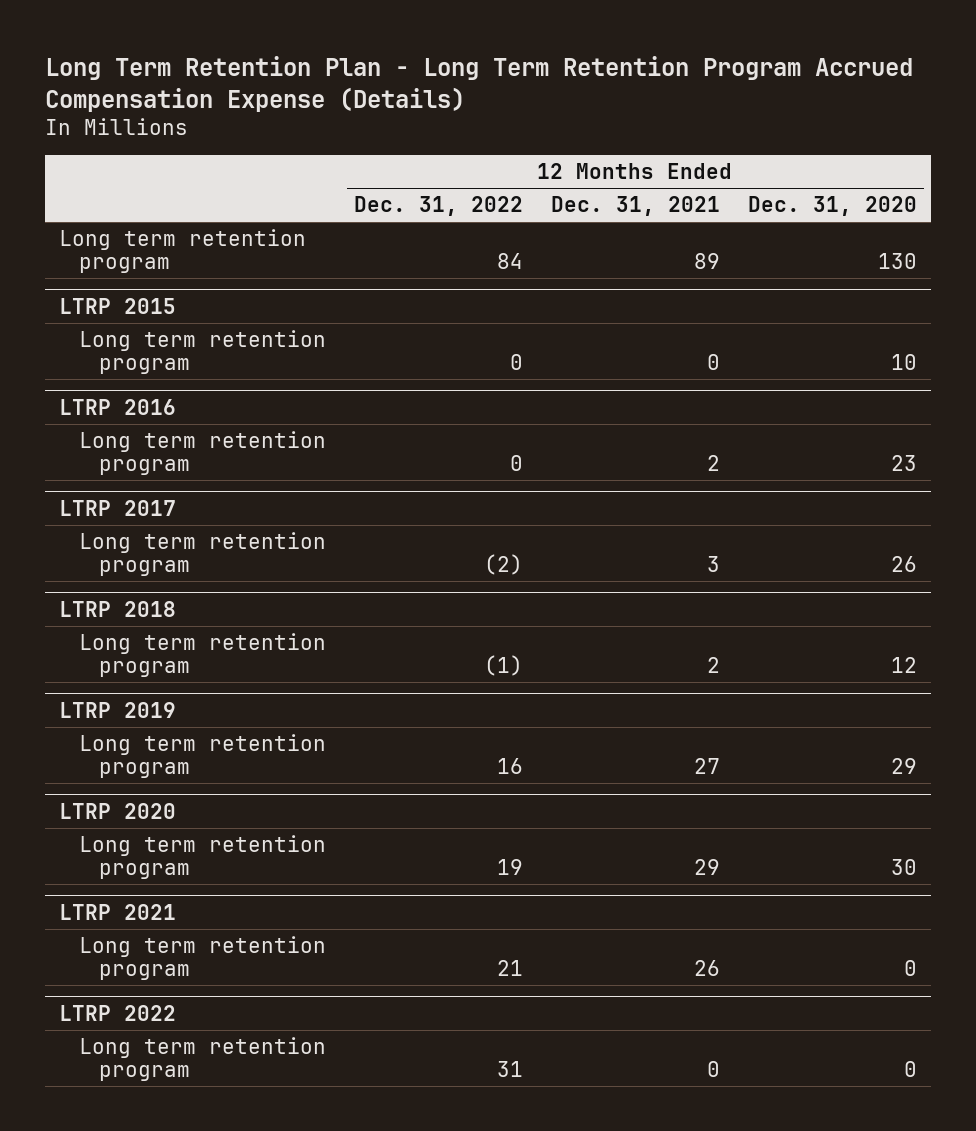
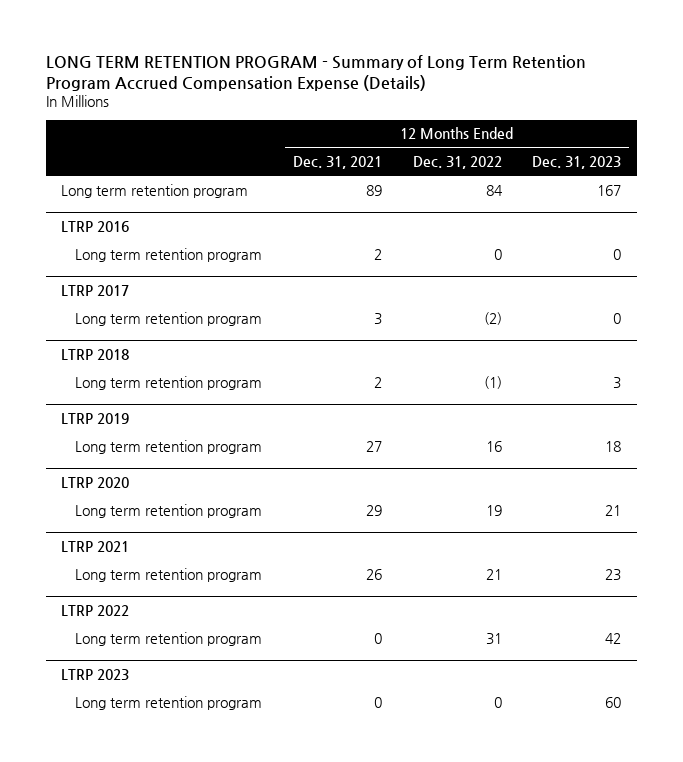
[44,56,913,112] Long Term Retention Plan - Long Term Retention Program Accrued Compensation Expense (Details) -> [45,54,586,91] LONG TERM RETENTION PROGRAM - Summary of Long Term Retention Program Accrued Compensation Expense (Details)
[747,196,917,217] Dec. 31, 2020 -> none
none -> [532,156,622,170] Dec. 31, 2023
[58,297,176,314] LTRP 2015 -> none
[78,329,326,375] Long term retention program -> none
none -> [61,669,130,681] LTRP 2023
none -> [75,695,263,710] Long term retention program

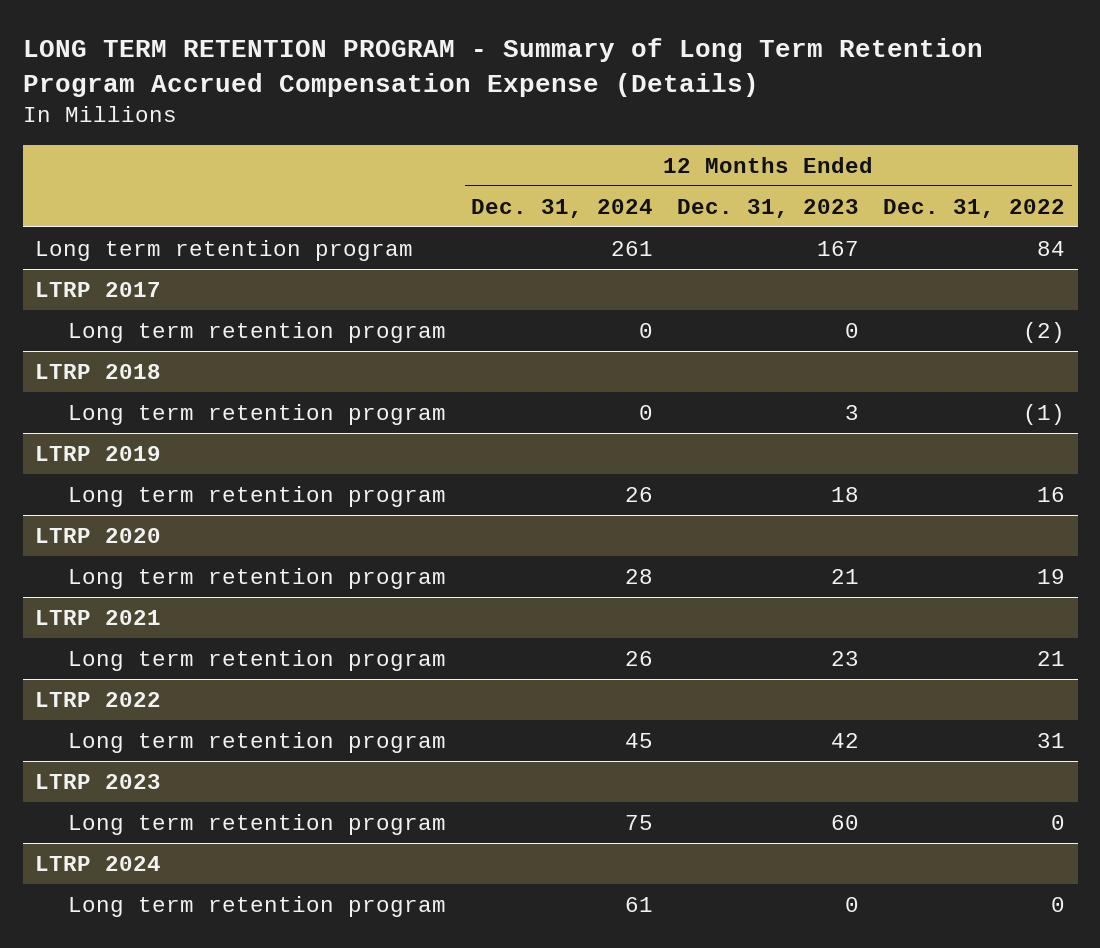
[292,156,382,170] Dec. 31, 2021 -> none
none -> [470,198,653,218] Dec. 31, 2024
[61,221,130,233] LTRP 2016 -> none
[75,247,263,262] Long term retention program -> none
none -> [34,855,161,871] LTRP 2024
none -> [68,895,447,917] Long term retention program

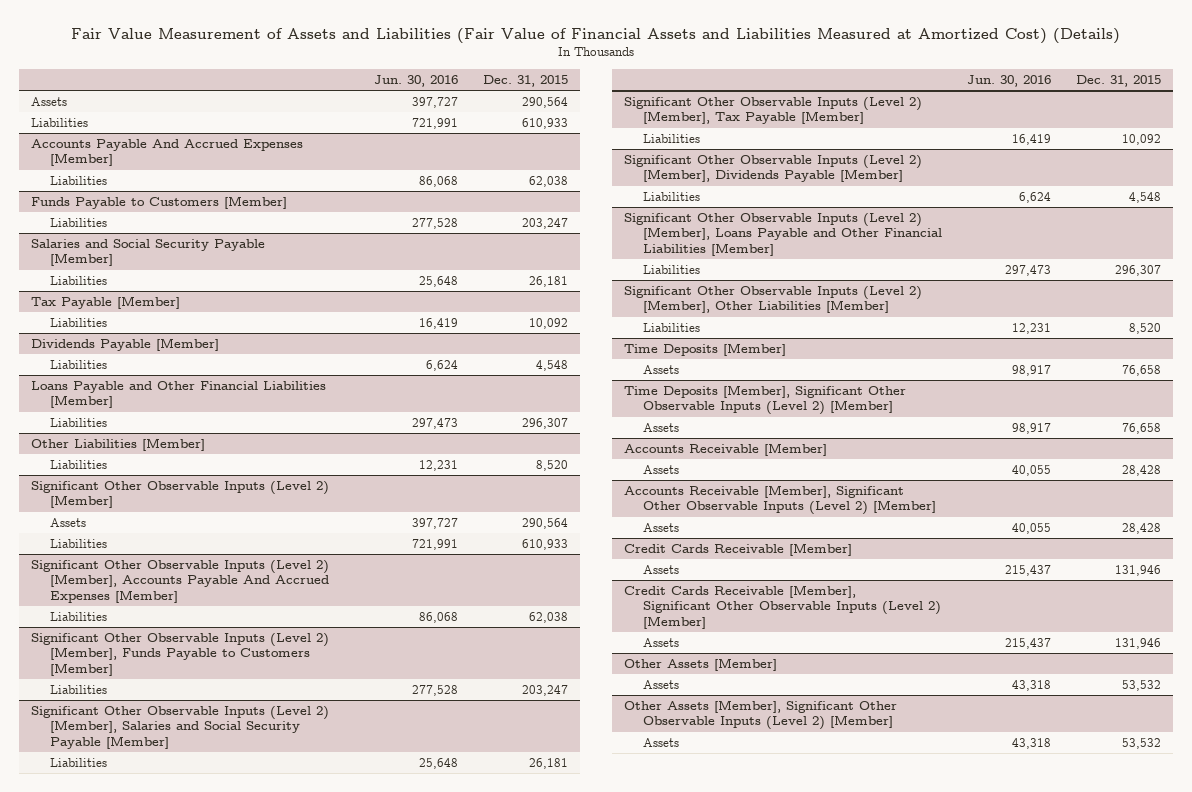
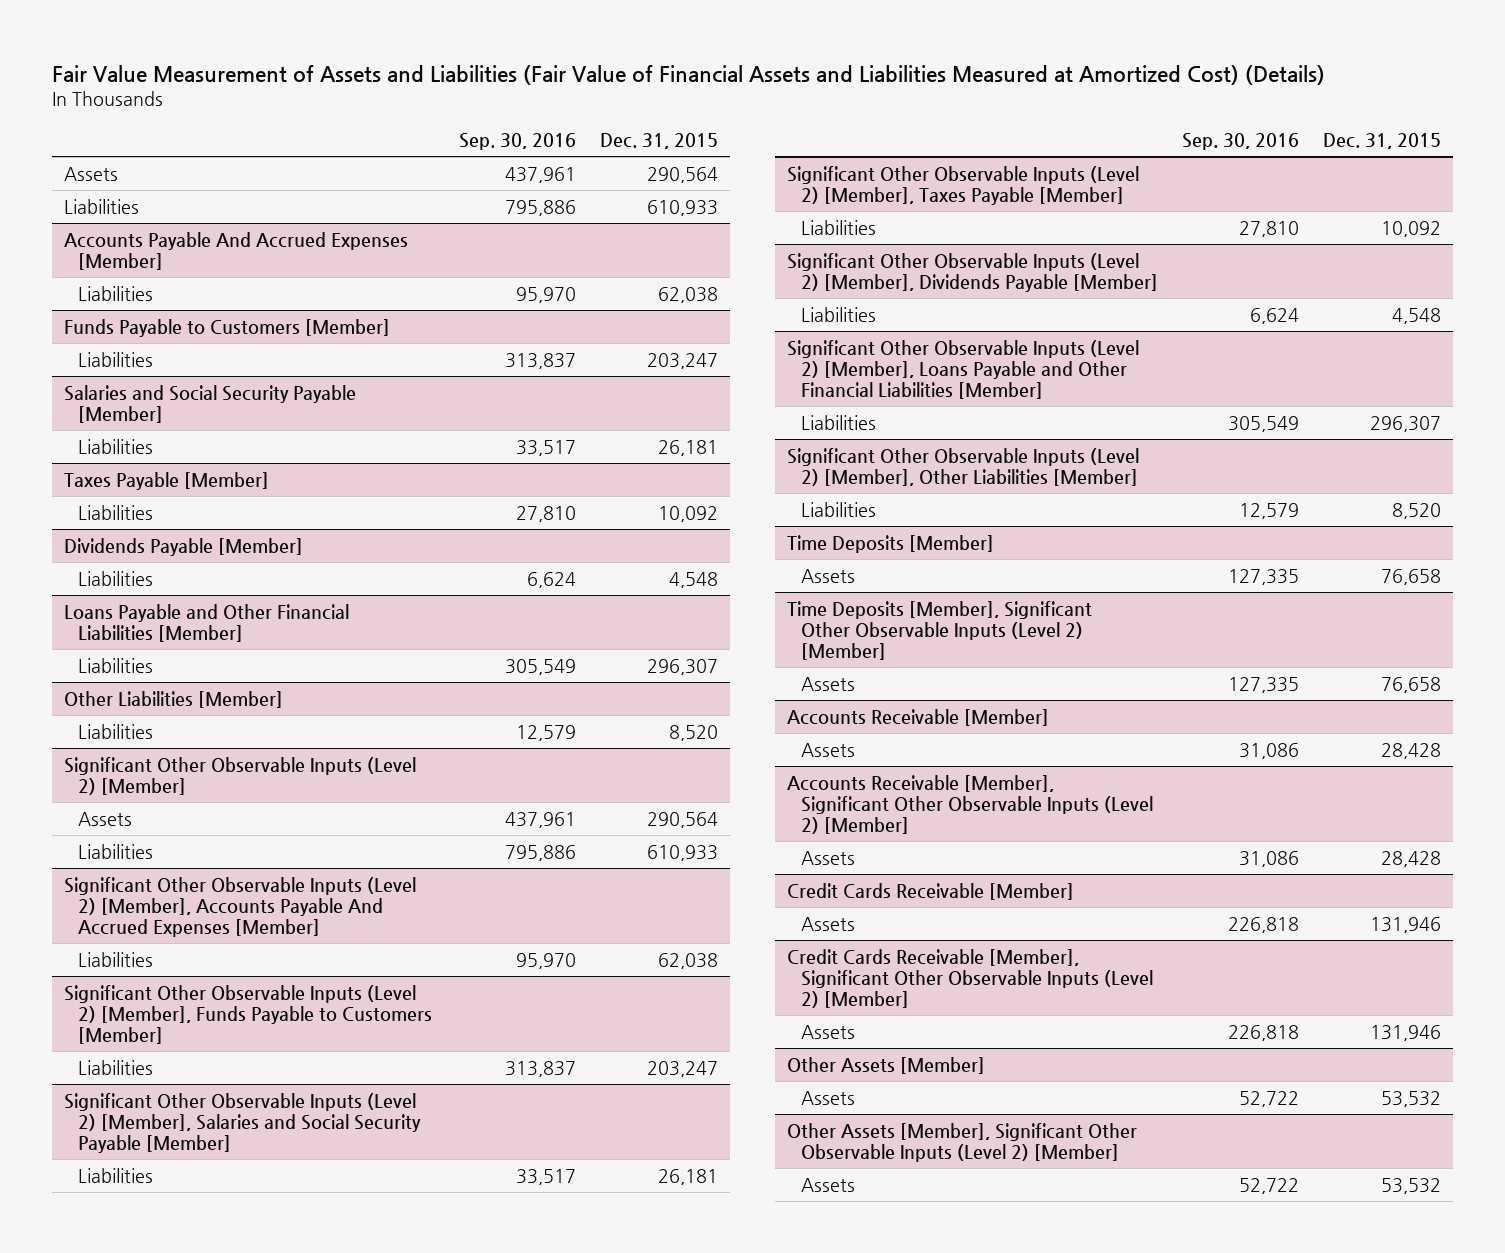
[373,74,458,87] Jun. 30, 2016 -> none
none -> [459,133,577,151] Sep. 30, 2016
[31,296,181,310] Tax Payable [Member] -> [64,471,270,490] Taxes Payable [Member]
[624,97,923,125] Significant Other Observable Inputs (Level 2) [Member], Tax Payable [Member] -> [787,165,1140,205] Significant Other Observable Inputs (Level 2) [Member], Taxes Payable [Member]

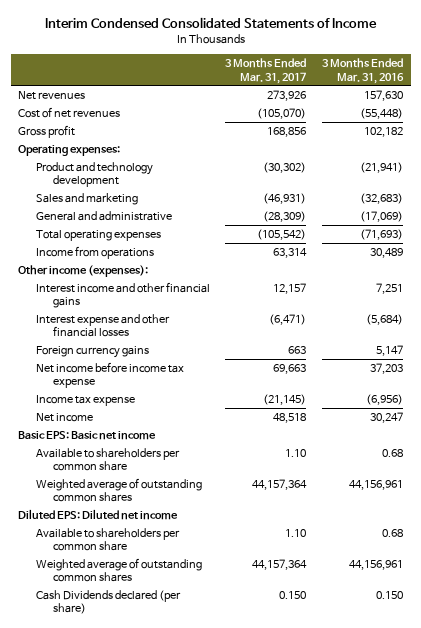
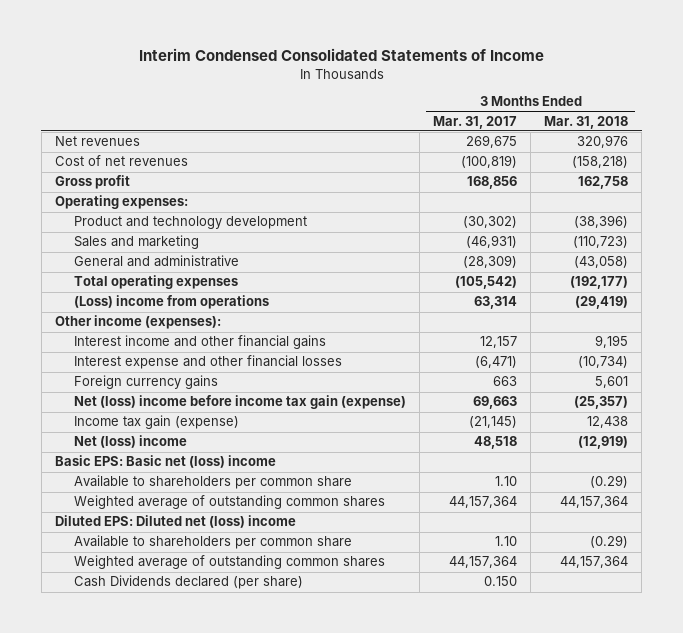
[321,58,404,84] 3 Months Ended Mar. 31, 2016 -> none
none -> [544,115,629,129] Mar. 31, 2018
[267,89,307,101] 273,926 -> [466,135,518,149] 269,675
[257,107,307,119] (105,070) -> [461,155,518,169] (100,819)
[35,245,154,259] Income from operations -> [73,295,269,310] (Loss) income from operations
[35,361,184,389] Net income before income tax expense -> [73,395,406,410] Net (loss) income before income tax gain (expense)
[35,394,135,406] Income tax expense -> [73,415,239,430] Income tax gain (expense)
[35,412,93,422] Net income -> [73,435,187,449] Net (loss) income
[18,430,157,440] Basic EPS: Basic net income -> [55,455,277,469] Basic EPS: Basic net (loss) income
[18,508,179,520] Diluted EPS: Diluted net income -> [55,515,297,529] Diluted EPS: Diluted net (loss) income

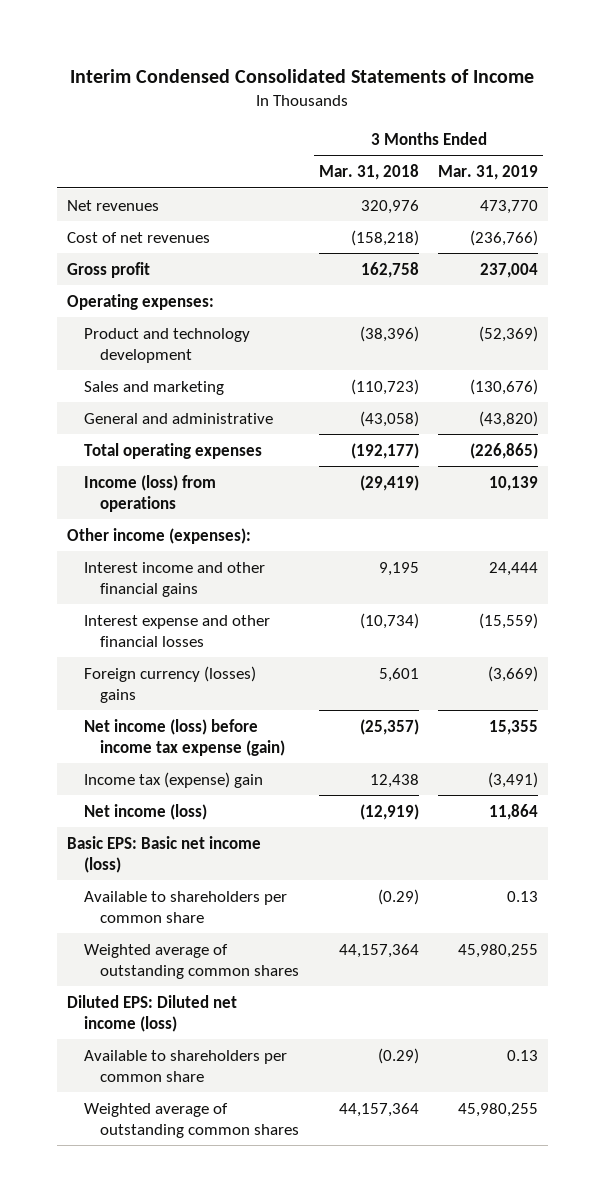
[433,115,518,129] Mar. 31, 2017 -> none
none -> [438,164,539,180] Mar. 31, 2019
[73,295,269,310] (Loss) income from operations -> [83,474,216,512] Income (loss) from operations
[73,375,218,390] Foreign currency gains -> [83,665,256,703] Foreign currency (losses) gains
[73,395,406,410] Net (loss) income before income tax gain (expense) -> [83,718,286,756] Net income (loss) before income tax expense (gain)
[73,415,239,430] Income tax gain (expense) -> [83,771,263,788] Income tax (expense) gain
[73,435,187,449] Net (loss) income -> [83,803,207,820] Net income (loss)
[55,455,277,469] Basic EPS: Basic net (loss) income -> [66,835,261,873] Basic EPS: Basic net income (loss)
[55,515,297,529] Diluted EPS: Diluted net (loss) income -> [66,994,237,1032] Diluted EPS: Diluted net income (loss)
[73,575,303,590] Cash Dividends declared (per share) -> none

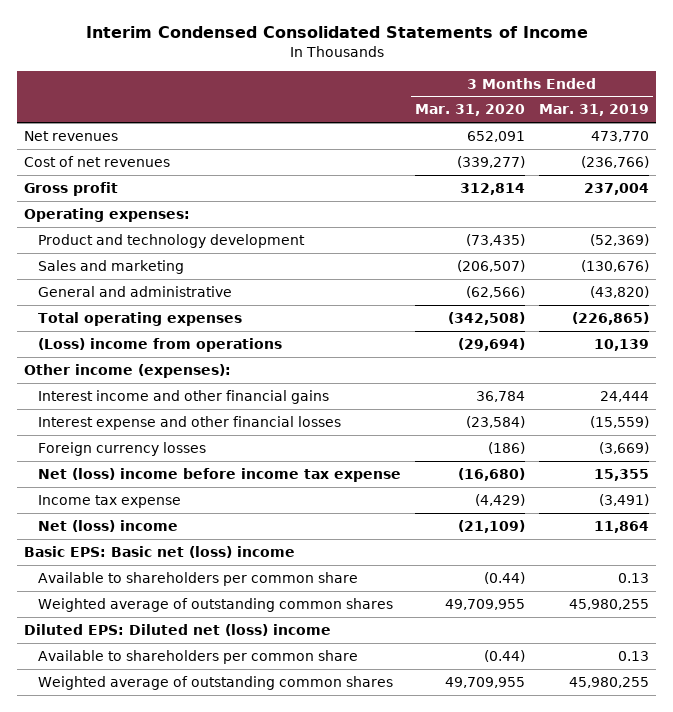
[318,163,419,180] Mar. 31, 2018 -> none
none -> [414,104,525,117] Mar. 31, 2020
[83,474,216,512] Income (loss) from operations -> [37,337,282,352] (Loss) income from operations
[83,665,256,703] Foreign currency (losses) gains -> [37,441,206,456] Foreign currency losses
[83,718,286,756] Net income (loss) before income tax expense (gain) -> [37,467,401,482] Net (loss) income before income tax expense
[83,771,263,788] Income tax (expense) gain -> [37,494,181,508] Income tax expense
[83,803,207,820] Net income (loss) -> [37,519,178,532] Net (loss) income
[66,835,261,873] Basic EPS: Basic net income (loss) -> [24,545,296,558] Basic EPS: Basic net (loss) income
[66,994,237,1032] Diluted EPS: Diluted net income (loss) -> [24,623,332,636] Diluted EPS: Diluted net (loss) income

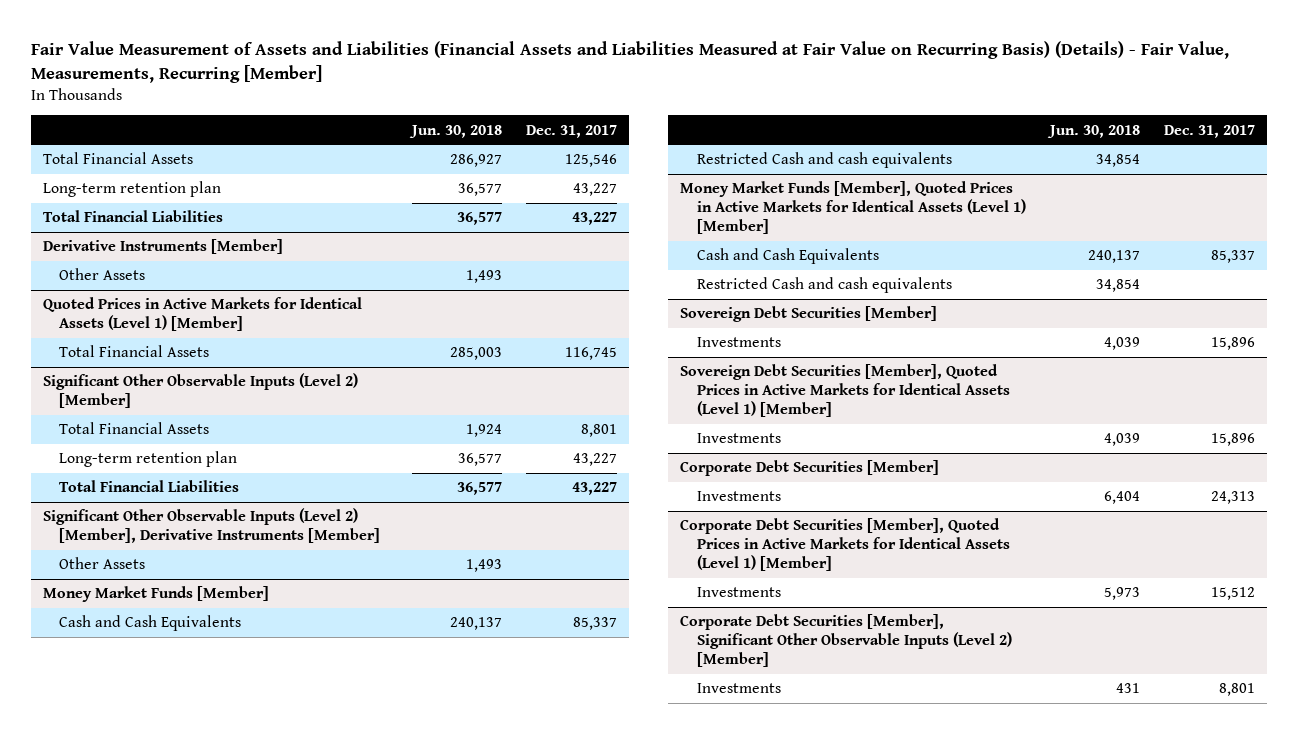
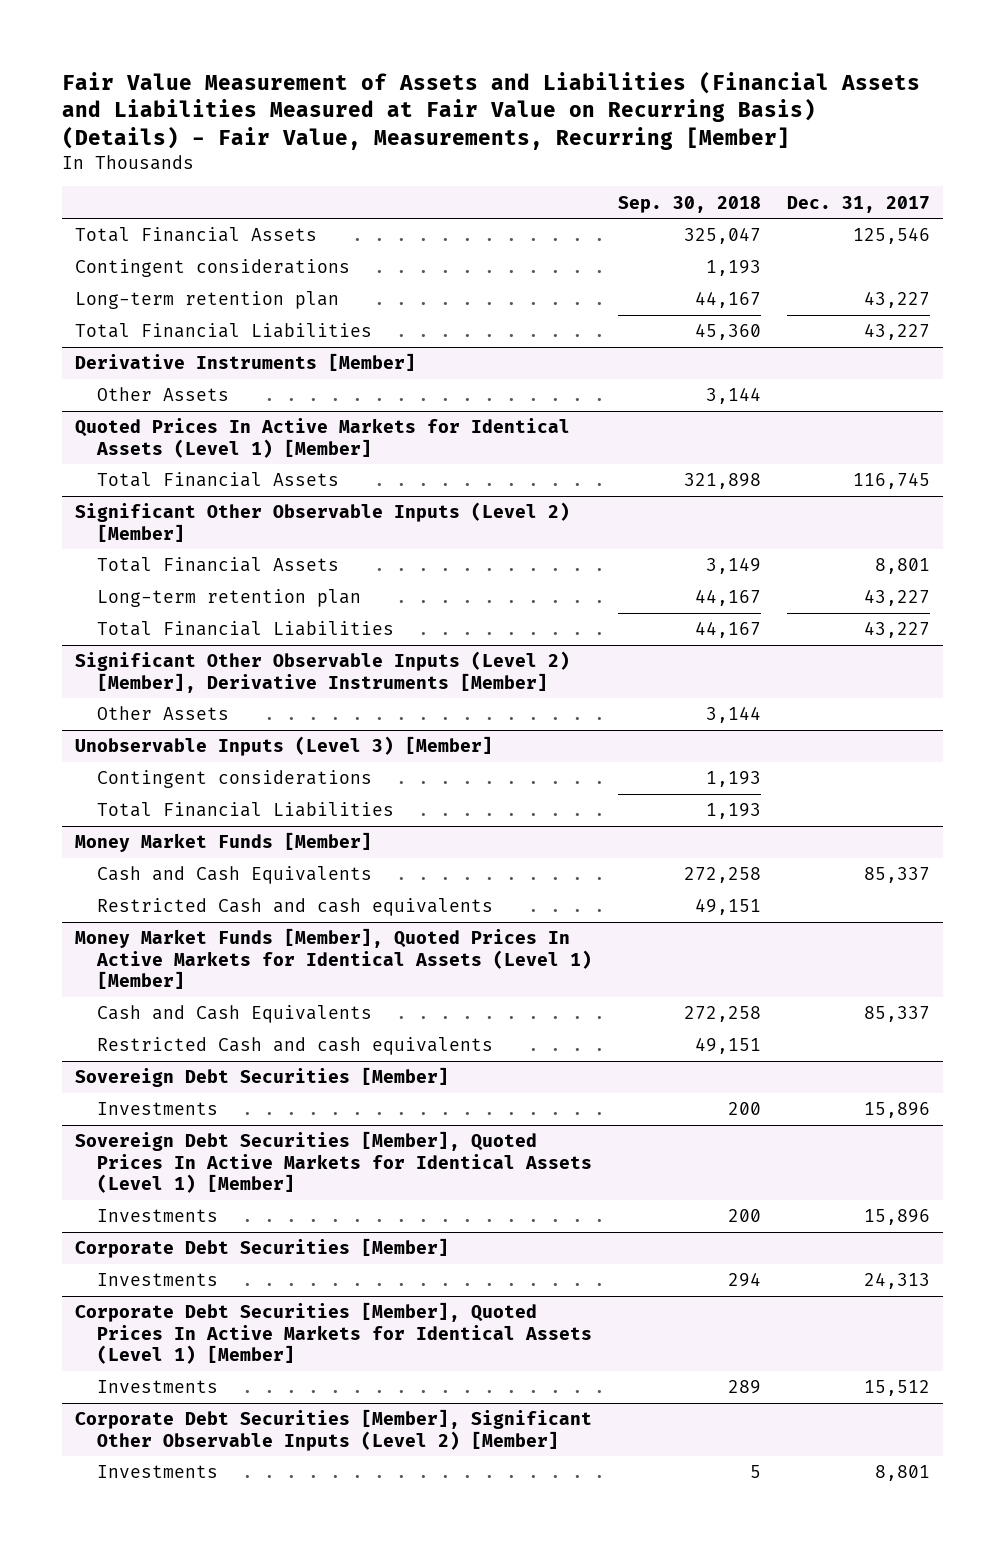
[409,124,503,138] Jun. 30, 2018 -> none
none -> [618,195,762,213] Sep. 30, 2018
none -> [74,259,350,278] Contingent considerations
[42,297,362,332] Quoted Prices in Active Markets for Identical Assets (Level 1) [Member] -> [74,418,570,458] Quoted Prices In Active Markets for Identical Assets (Level 1) [Member]
none -> [74,736,493,757] Unobservable Inputs (Level 3) [Member]
none -> [97,770,373,789] Contingent considerations
none -> [97,802,395,818] Total Financial Liabilities
[680,181,1026,235] Money Market Funds [Member], Quoted Prices in Active Markets for Identical Assets (Level 1) [Member] -> [74,928,593,989] Money Market Funds [Member], Quoted Prices In Active Markets for Identical Assets (Level 1) [Member]
[680,364,1010,418] Sovereign Debt Securities [Member], Quoted Prices in Active Markets for Identical Assets (Level 1) [Member] -> [74,1131,593,1193] Sovereign Debt Securities [Member], Quoted Prices In Active Markets for Identical Assets (Level 1) [Member]
[680,518,1010,572] Corporate Debt Securities [Member], Quoted Prices in Active Markets for Identical Assets (Level 1) [Member] -> [74,1302,593,1364] Corporate Debt Securities [Member], Quoted Prices In Active Markets for Identical Assets (Level 1) [Member]

